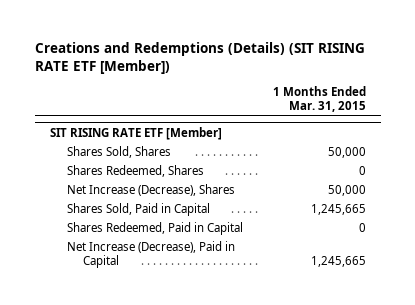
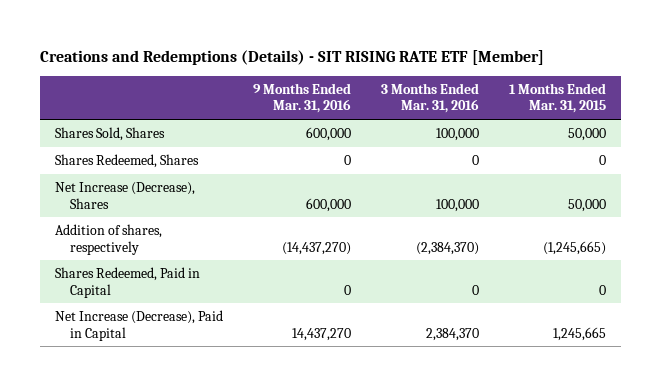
[34,41,365,74] Creations and Redemptions (Details) (SIT RISING RATE ETF [Member]) -> [40,49,545,65] Creations and Redemptions (Details) - SIT RISING RATE ETF [Member]
none -> [253,82,352,114] 9 Months Ended Mar. 31, 2016
none -> [381,82,480,114] 3 Months Ended Mar. 31, 2016
[49,126,222,140] SIT RISING RATE ETF [Member] -> none
[66,202,210,216] Shares Sold, Paid in Capital -> none
none -> [55,224,163,255] Addition of shares, respectively

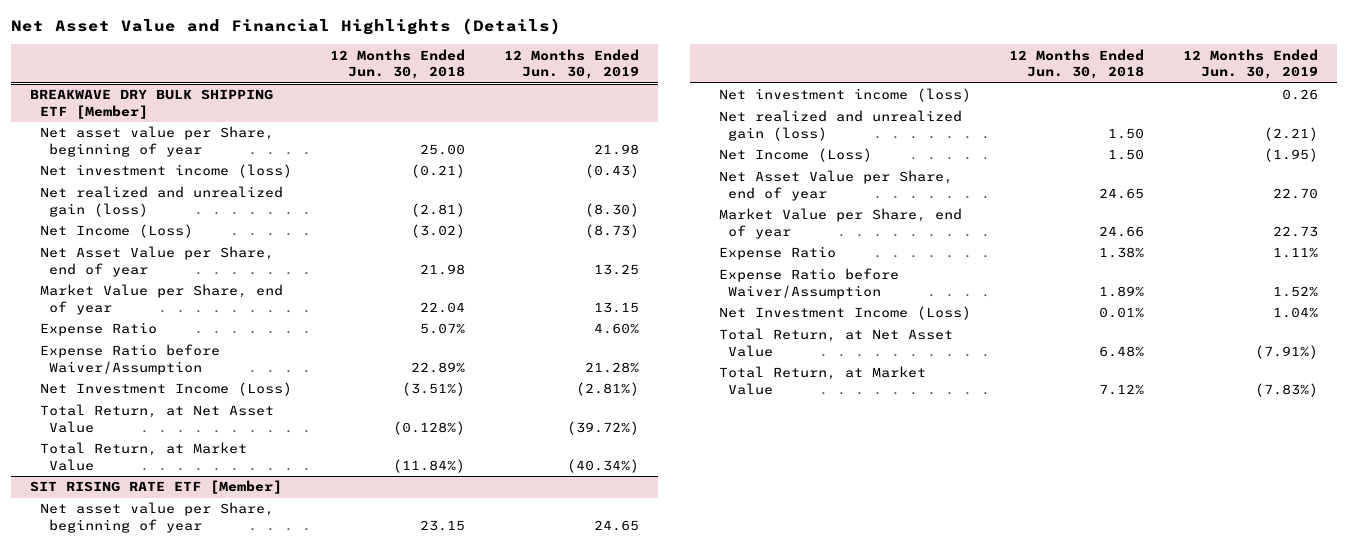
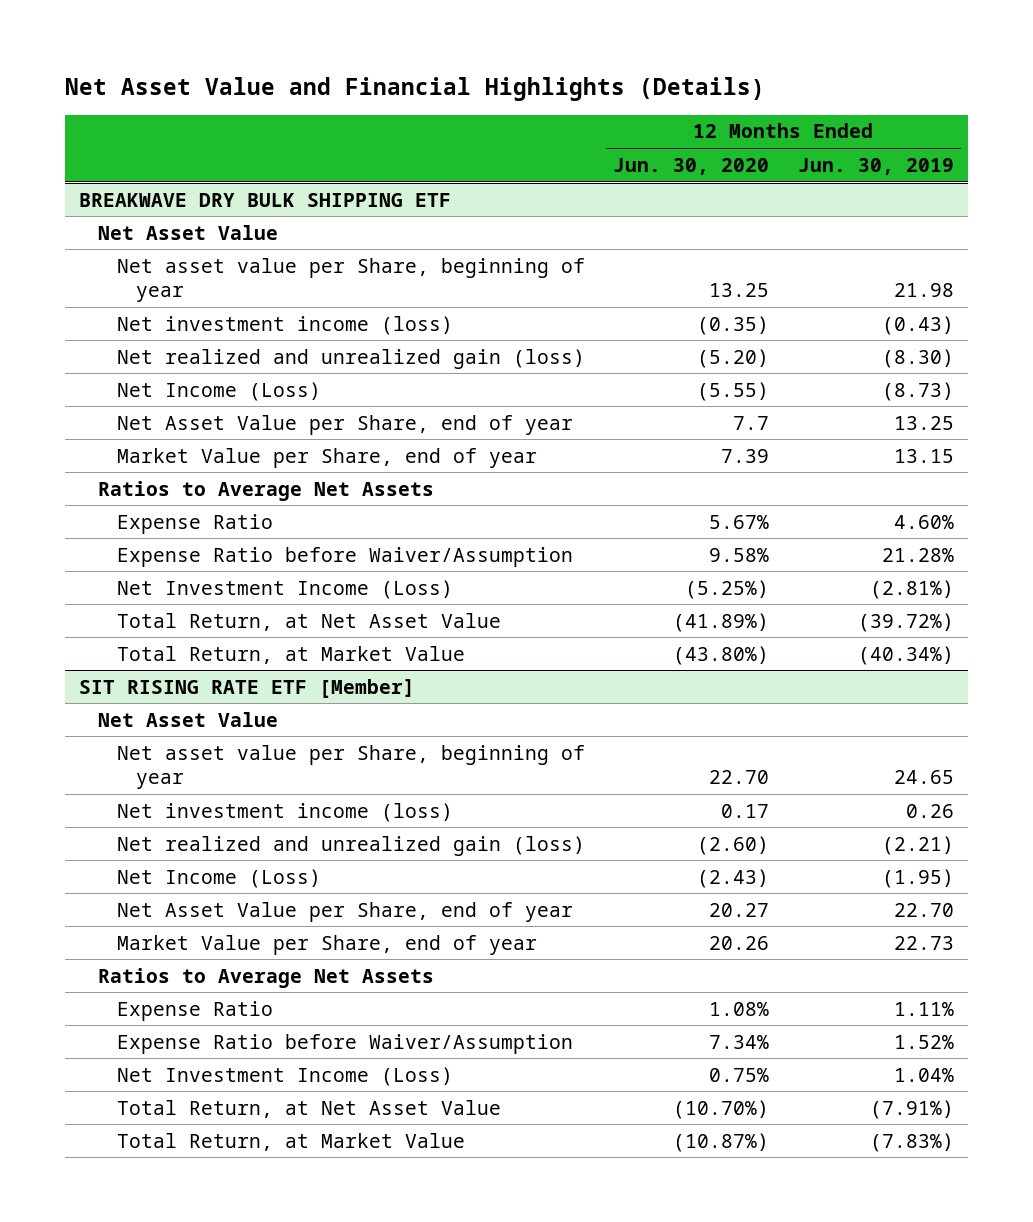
[330,48,466,80] 12 Months Ended Jun. 30, 2018 -> none
none -> [613,157,770,175] Jun. 30, 2020
[30,89,274,119] BREAKWAVE DRY BULK SHIPPING ETF [Member] -> [79,192,452,207] BREAKWAVE DRY BULK SHIPPING ETF
none -> [98,224,279,240] Net Asset Value
none -> [98,480,435,501] Ratios to Average Net Assets
none -> [98,711,279,727] Net Asset Value
none -> [98,967,435,988] Ratios to Average Net Assets

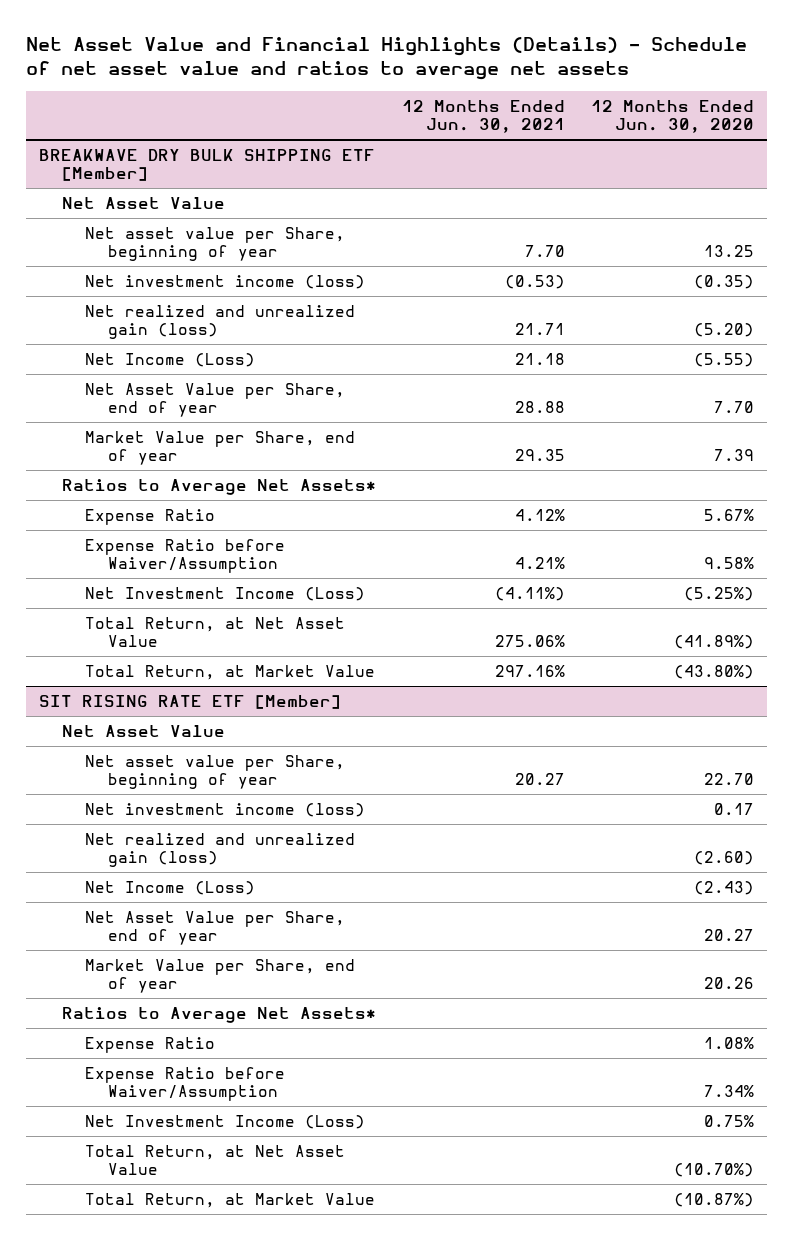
[65,77,766,102] Net Asset Value and Financial Highlights (Details) -> [26,36,748,80] Net Asset Value and Financial Highlights (Details) - Schedule of net asset value and ratios to average net assets
[797,157,954,175] Jun. 30, 2019 -> none
none -> [402,99,566,134] 12 Months Ended Jun. 30, 2021
[79,192,452,207] BREAKWAVE DRY BULK SHIPPING ETF -> [39,149,376,182] BREAKWAVE DRY BULK SHIPPING ETF [Member]
[733,415,770,430] 7.7 -> [714,401,755,414] 7.70
[98,480,435,501] Ratios to Average Net Assets -> [62,479,377,496] Ratios to Average Net Assets*
[98,967,435,988] Ratios to Average Net Assets -> [62,1007,377,1024] Ratios to Average Net Assets*

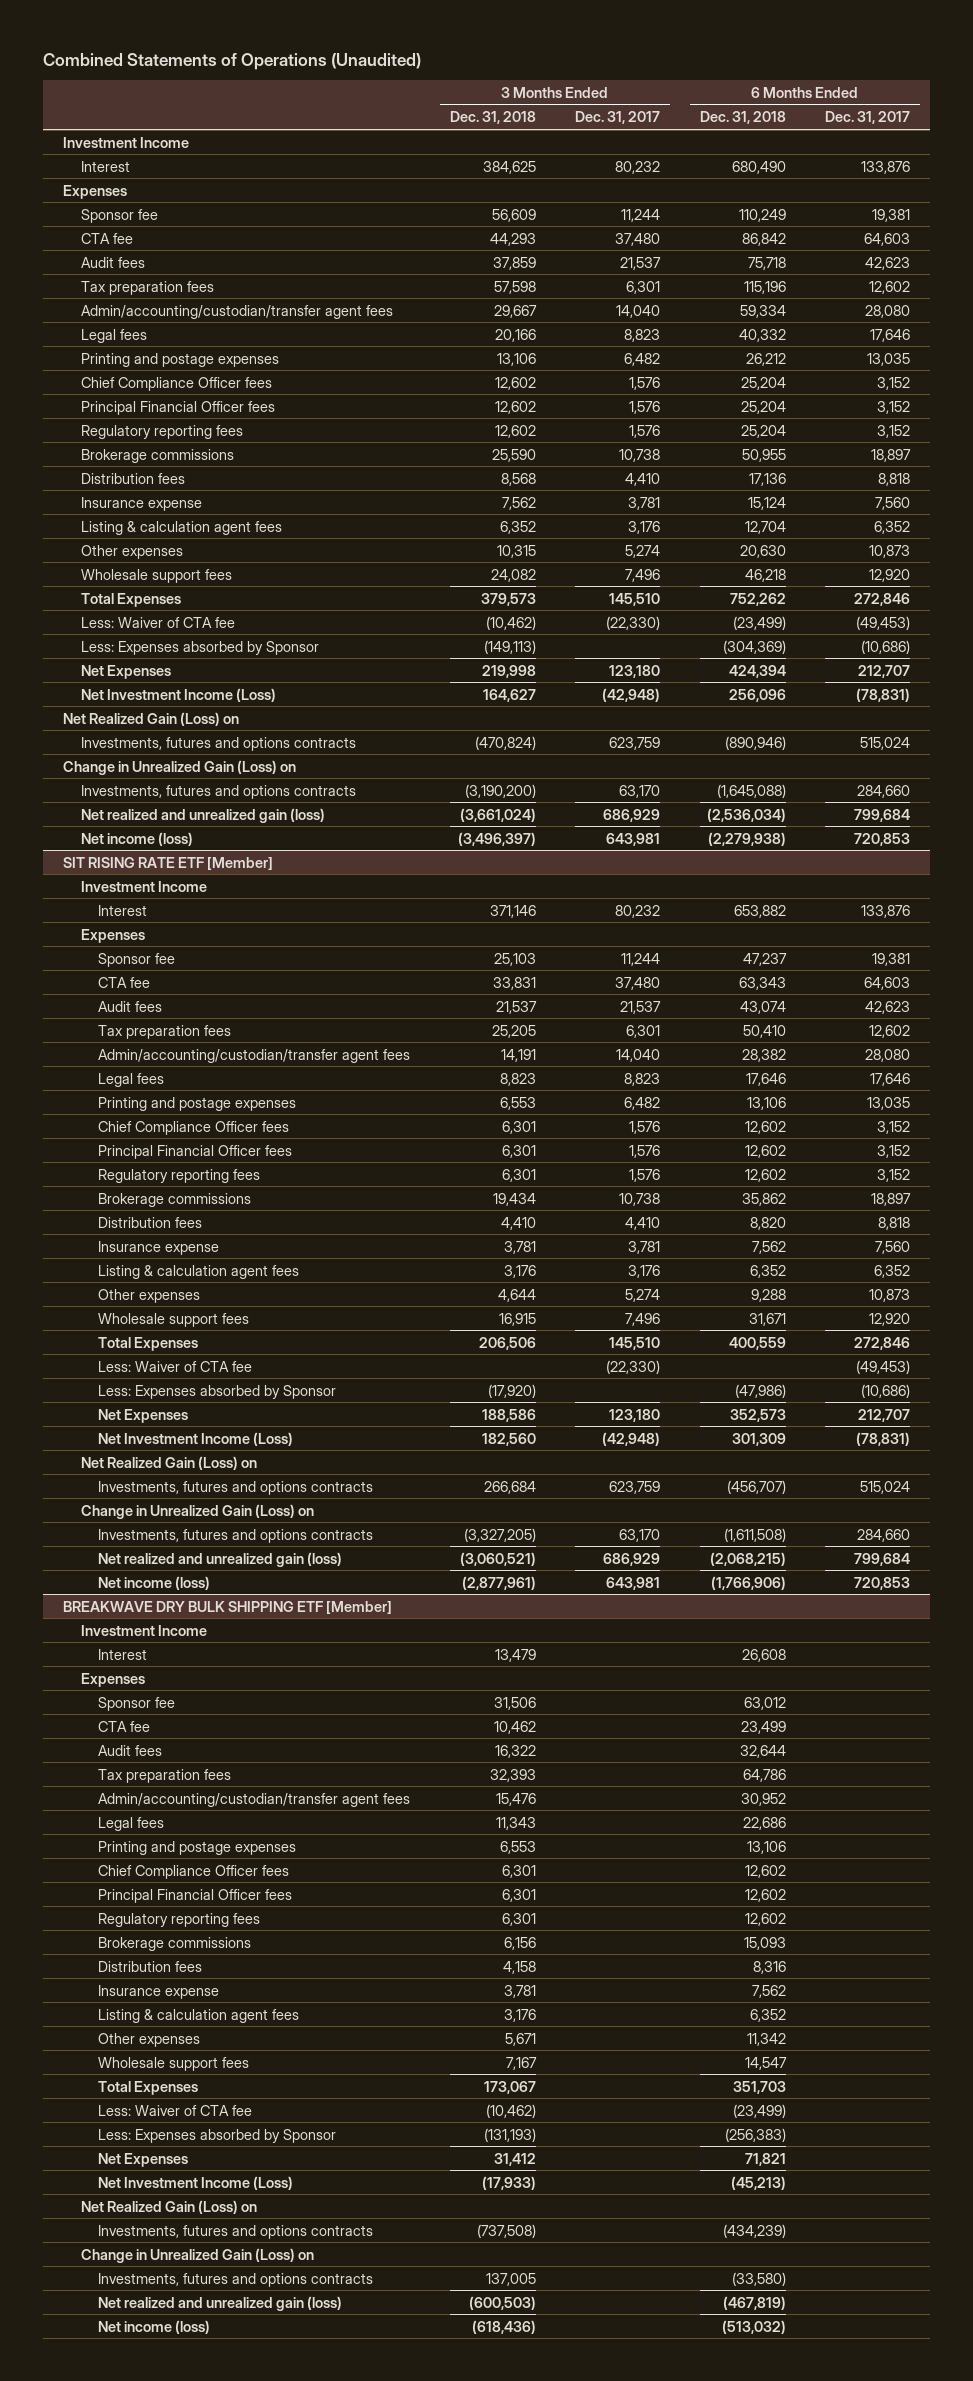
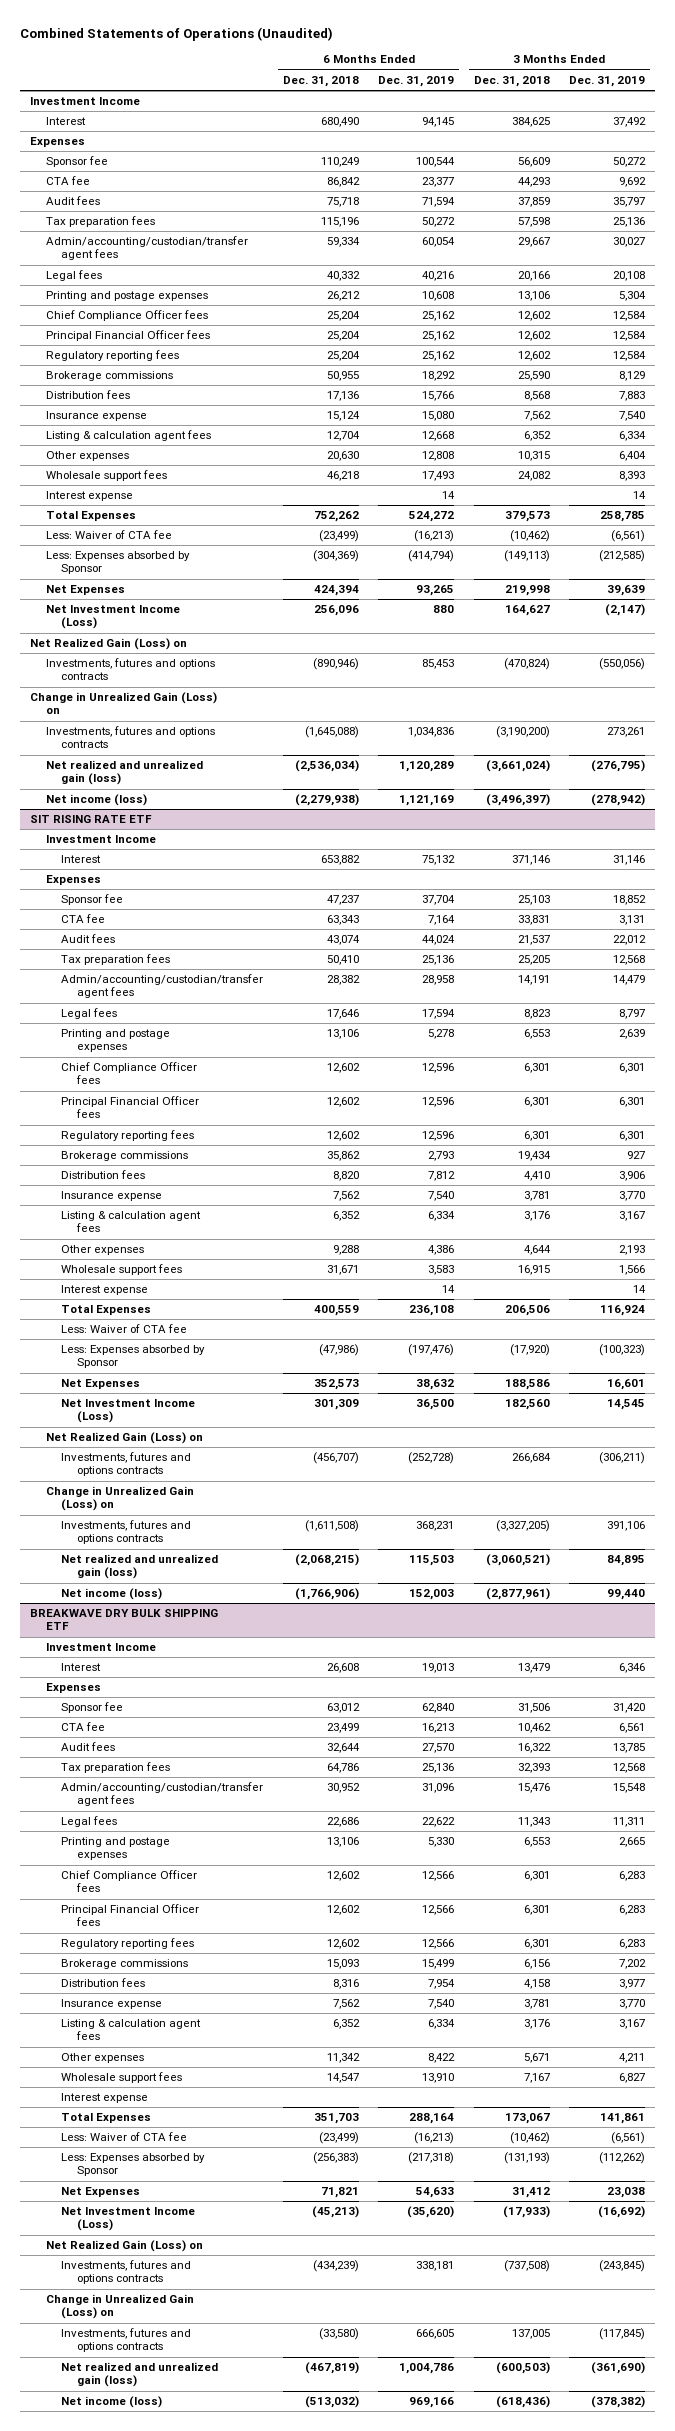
[575,111,661,125] Dec. 31, 2017 -> none
[825,111,911,125] Dec. 31, 2017 -> none
none -> [378,75,455,87] Dec. 31, 2019
none -> [568,75,645,87] Dec. 31, 2019
none -> [45,491,133,502] Interest expense
[62,856,273,870] SIT RISING RATE ETF [Member] -> [30,815,153,824] SIT RISING RATE ETF
none -> [61,1285,149,1296] Interest expense
[62,1600,392,1614] BREAKWAVE DRY BULK SHIPPING ETF [Member] -> [30,1609,219,1631] BREAKWAVE DRY BULK SHIPPING ETF
none -> [61,2093,149,2104] Interest expense

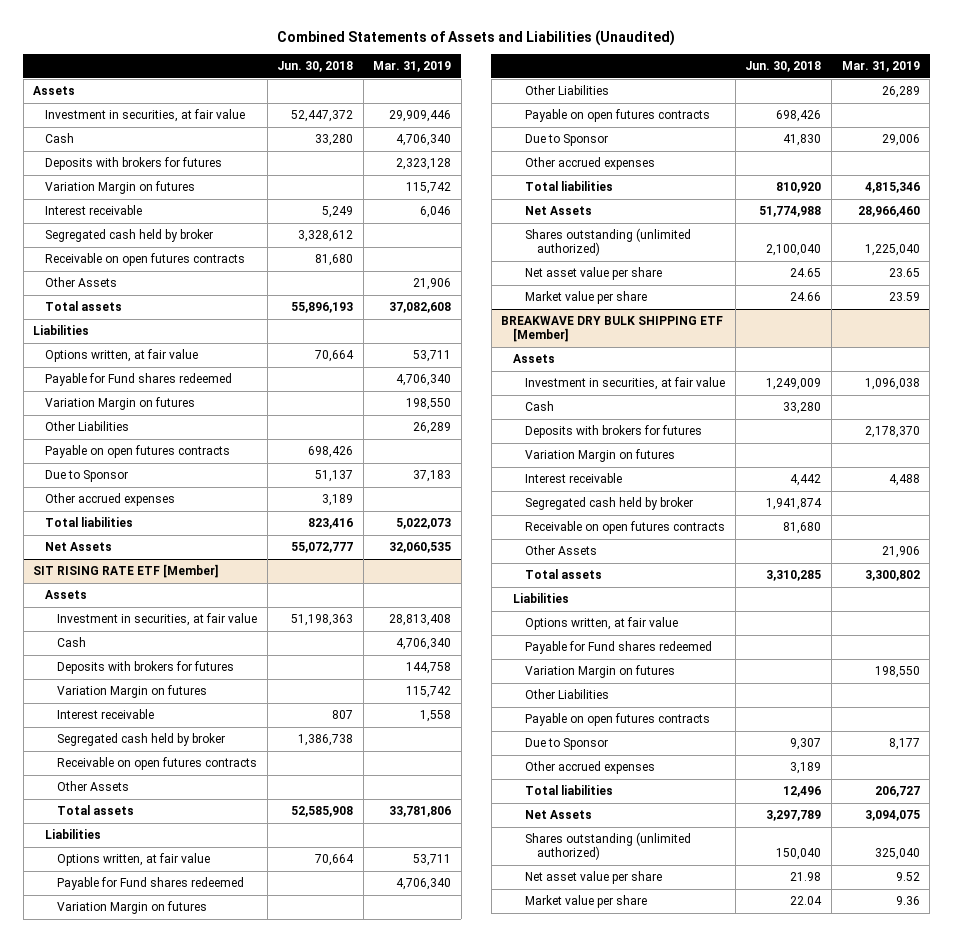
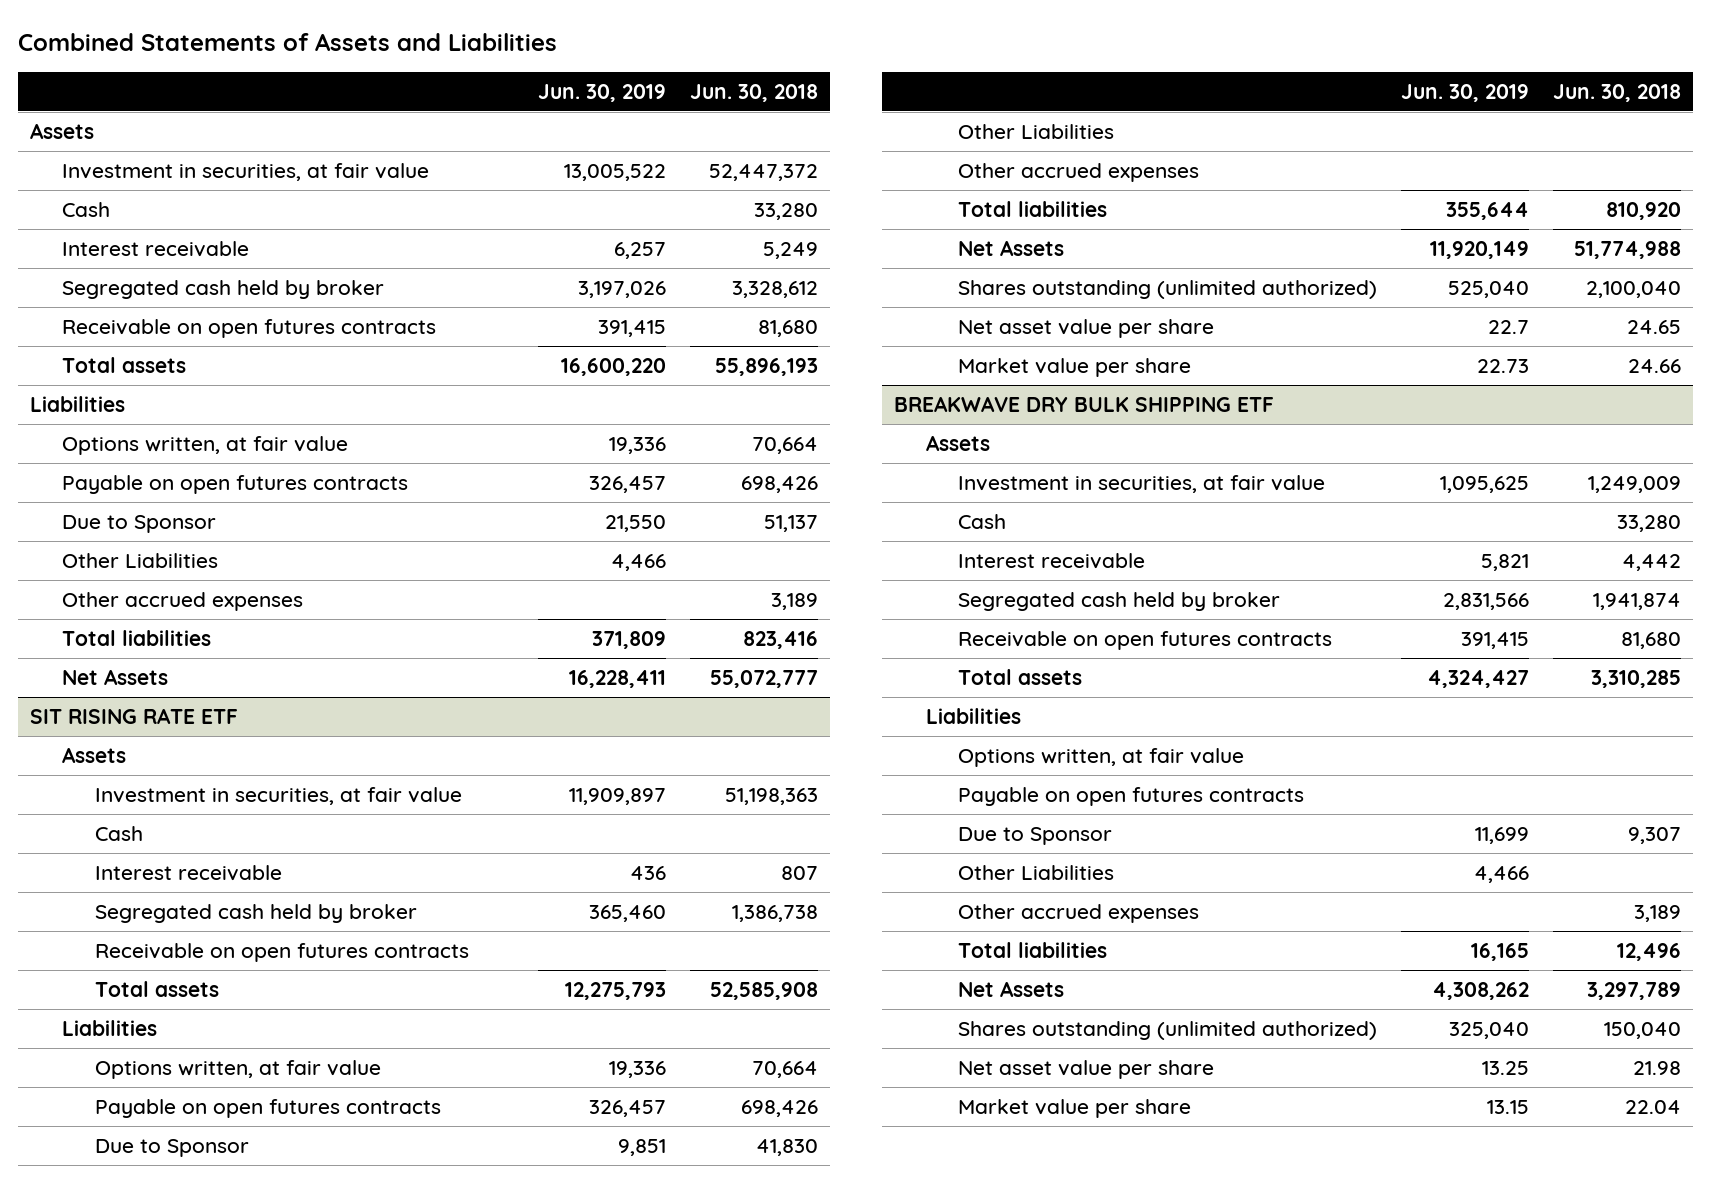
[277,29,676,46] Combined Statements of Assets and Liabilities (Unaudited) -> [18,32,558,51] Combined Statements of Assets and Liabilities
[373,60,452,72] Mar. 31, 2019 -> none
none -> [537,83,666,102] Jun. 30, 2019
[45,157,223,171] Deposits with brokers for futures -> none
[45,181,196,195] Variation Margin on futures -> none
[45,277,118,288] Other Assets -> none
[45,373,233,387] Payable for Fund shares redeemed -> none
[45,397,196,411] Variation Margin on futures -> none
[45,421,130,432] Other Liabilities -> [62,553,219,569] Other Liabilities
[33,564,219,579] SIT RISING RATE ETF [Member] -> [30,708,239,725] SIT RISING RATE ETF
[57,661,235,675] Deposits with brokers for futures -> none
[57,685,208,699] Variation Margin on futures -> none
[57,781,130,792] Other Assets -> none
[57,877,245,891] Payable for Fund shares redeemed -> none
[57,901,208,915] Variation Margin on futures -> none
[525,85,610,96] Other Liabilities -> none
none -> [958,124,1115,140] Other Liabilities
[501,316,724,343] BREAKWAVE DRY BULK SHIPPING ETF [Member] -> [893,396,1274,413] BREAKWAVE DRY BULK SHIPPING ETF
[525,425,703,439] Deposits with brokers for futures -> none
[525,449,676,463] Variation Margin on futures -> none
[525,545,598,556] Other Assets -> none
[525,641,713,655] Payable for Fund shares redeemed -> none
[525,665,676,679] Variation Margin on futures -> none
[525,689,610,700] Other Liabilities -> none
none -> [958,865,1115,881] Other Liabilities

